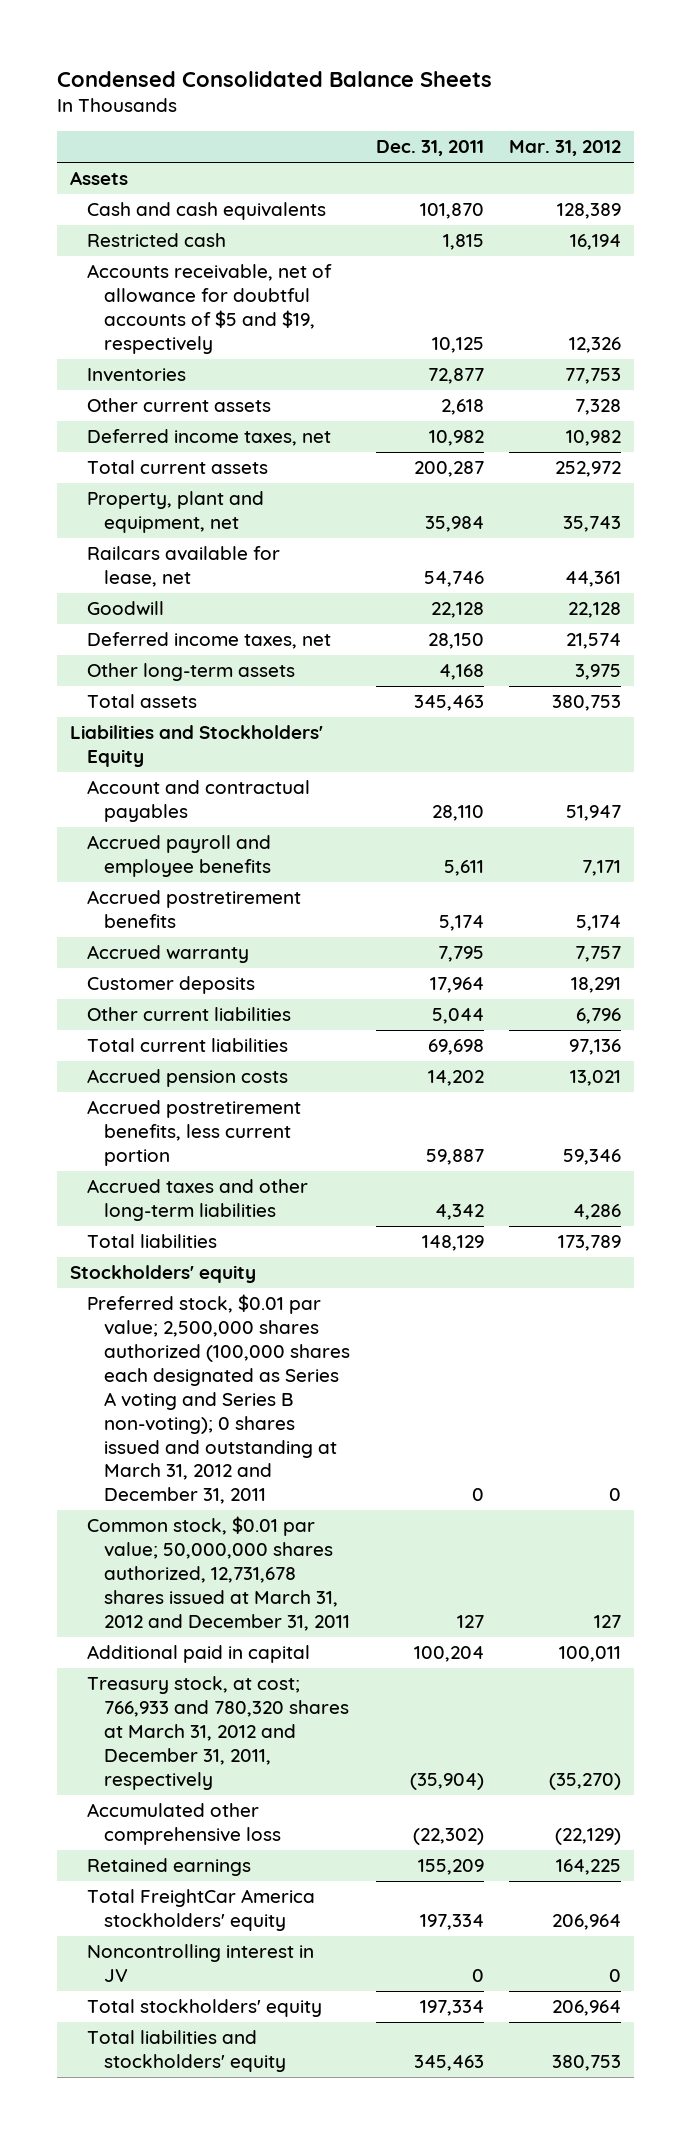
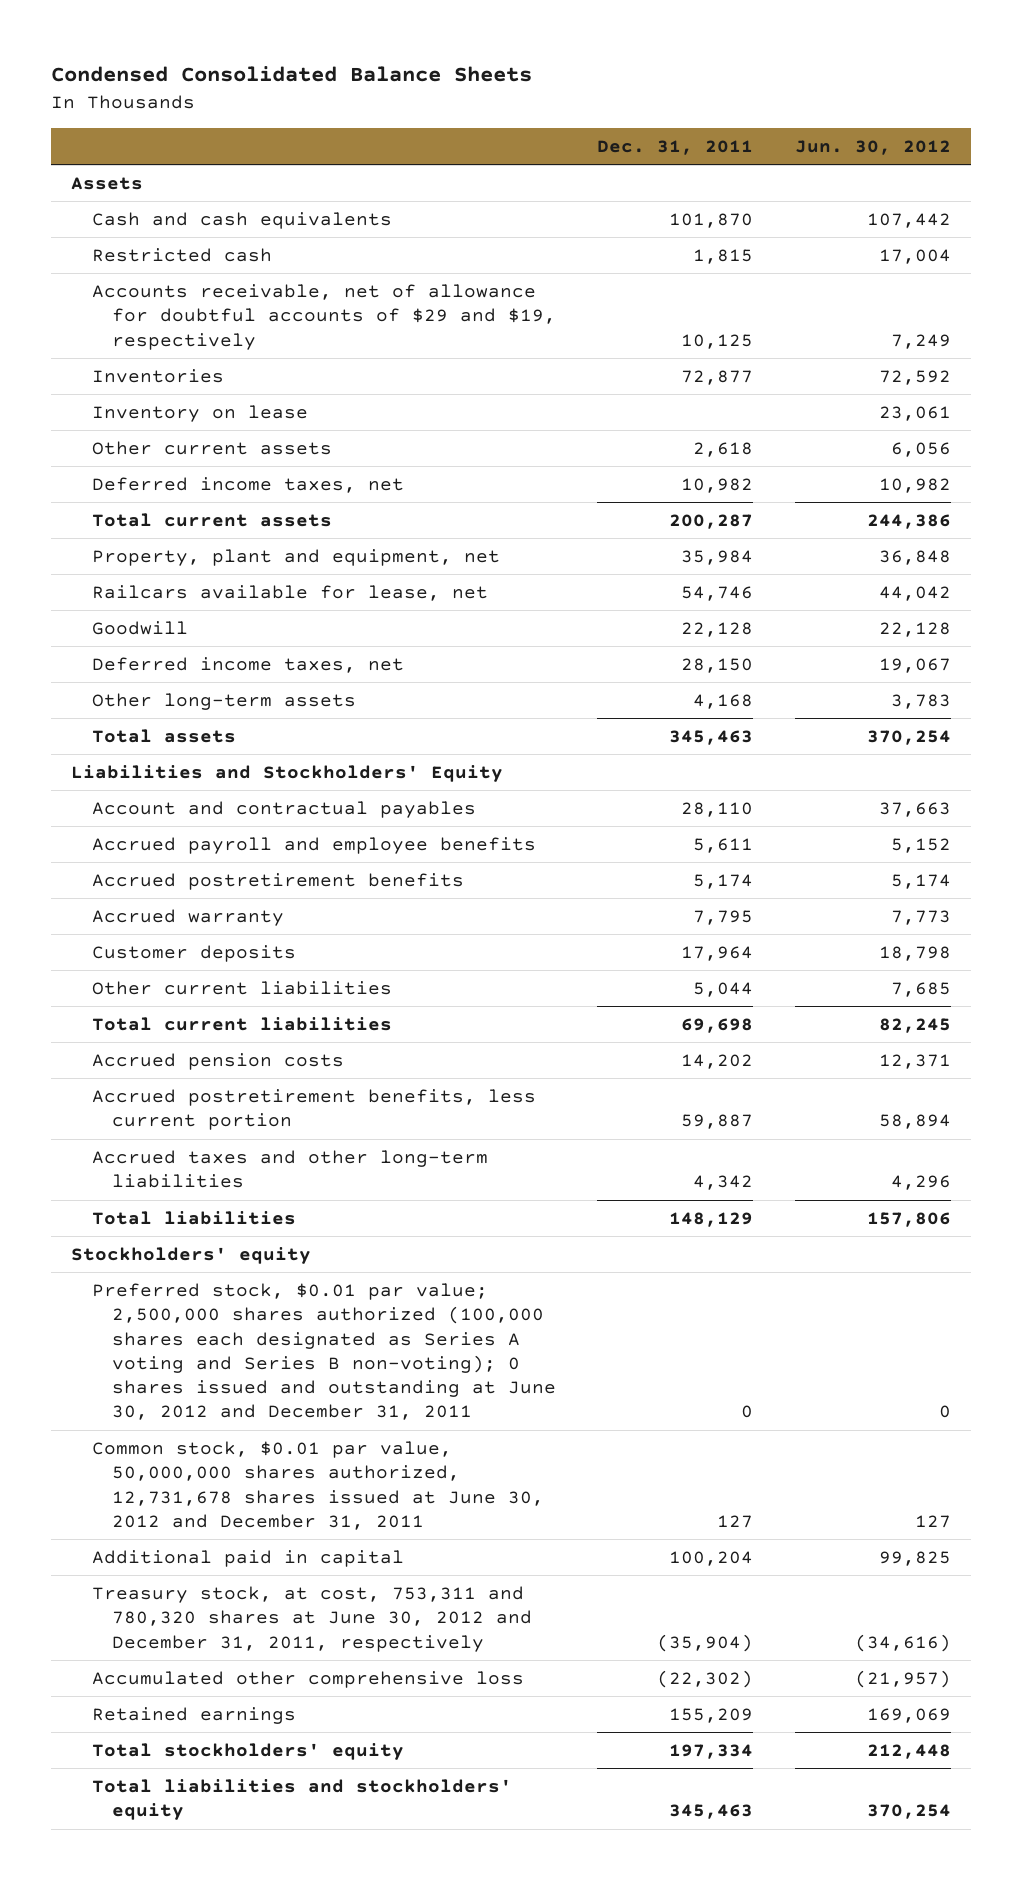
[509,140,622,157] Mar. 31, 2012 -> none
none -> [794,139,951,155] Jun. 30, 2012
[87,264,333,354] Accounts receivable, net of allowance for doubtful accounts of $5 and $19, respectively -> [91,284,557,350] Accounts receivable, net of allowance for doubtful accounts of $29 and $19, respectively
none -> [91,405,308,423] Inventory on lease
[87,1294,350,1505] Preferred stock, $0.01 par value; 2,500,000 shares authorized (100,000 shares each designated as Series A voting and Series B non-voting); 0 shares issued and outstanding at March 31, 2012 and December 31, 2011 -> [91,1283,557,1421] Preferred stock, $0.01 par value; 2,500,000 shares authorized (100,000 shares each designated as Series A voting and Series B non-voting); 0 shares issued and outstanding at June 30, 2012 and December 31, 2011
[87,1516,350,1631] Common stock, $0.01 par value; 50,000,000 shares authorized, 12,731,678 shares issued at March 31, 2012 and December 31, 2011 -> [91,1441,545,1530] Common stock, $0.01 par value, 50,000,000 shares authorized, 12,731,678 shares issued at June 30, 2012 and December 31, 2011
[87,1676,349,1790] Treasury stock, at cost; 766,933 and 780,320 shares at March 31, 2012 and December 31, 2011, respectively -> [91,1586,533,1652] Treasury stock, at cost, 753,311 and 780,320 shares at June 30, 2012 and December 31, 2011, respectively
[87,1889,316,1932] Total FreightCar America stockholders' equity -> none
[87,1944,315,1983] Noncontrolling interest in JV -> none

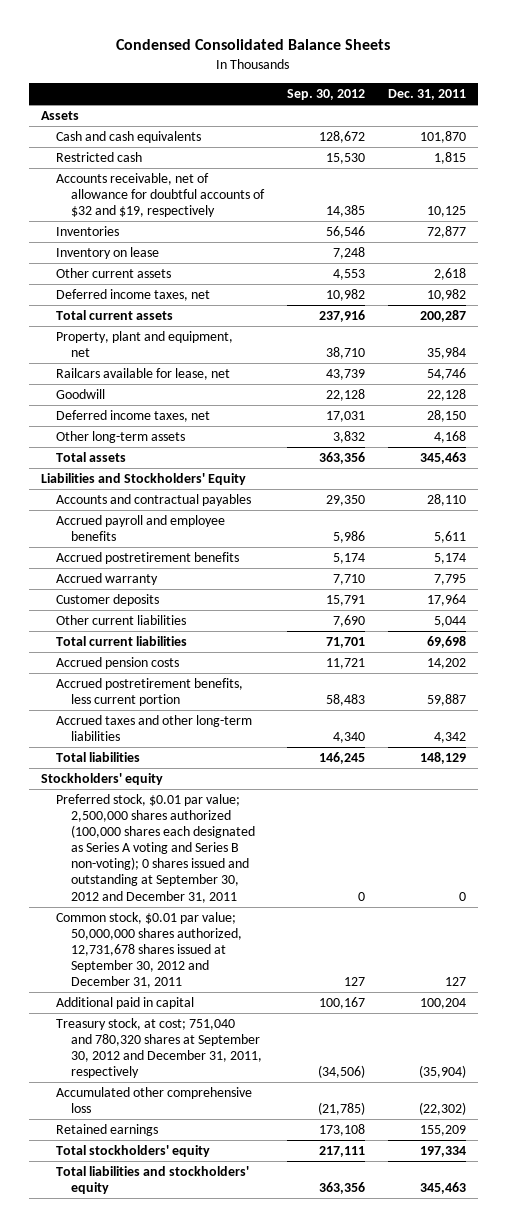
[794,139,951,155] Jun. 30, 2012 -> none
none -> [287,89,366,101] Sep. 30, 2012
[91,284,557,350] Accounts receivable, net of allowance for doubtful accounts of $29 and $19, respectively -> [55,173,265,218] Accounts receivable, net of allowance for doubtful accounts of $32 and $19, respectively
[91,801,476,819] Account and contractual payables -> [55,494,251,507] Accounts and contractual payables
[91,1283,557,1421] Preferred stock, $0.01 par value; 2,500,000 shares authorized (100,000 shares each designated as Series A voting and Series B non-voting); 0 shares issued and outstanding at June 30, 2012 and December 31, 2011 -> [55,794,255,903] Preferred stock, $0.01 par value; 2,500,000 shares authorized (100,000 shares each designated as Series A voting and Series B non-voting); 0 shares issued and outstanding at September 30, 2012 and December 31, 2011
[91,1441,545,1530] Common stock, $0.01 par value, 50,000,000 shares authorized, 12,731,678 shares issued at June 30, 2012 and December 31, 2011 -> [55,912,242,989] Common stock, $0.01 par value; 50,000,000 shares authorized, 12,731,678 shares issued at September 30, 2012 and December 31, 2011
[91,1586,533,1652] Treasury stock, at cost, 753,311 and 780,320 shares at June 30, 2012 and December 31, 2011, respectively -> [55,1018,262,1079] Treasury stock, at cost; 751,040 and 780,320 shares at September 30, 2012 and December 31, 2011, respectively

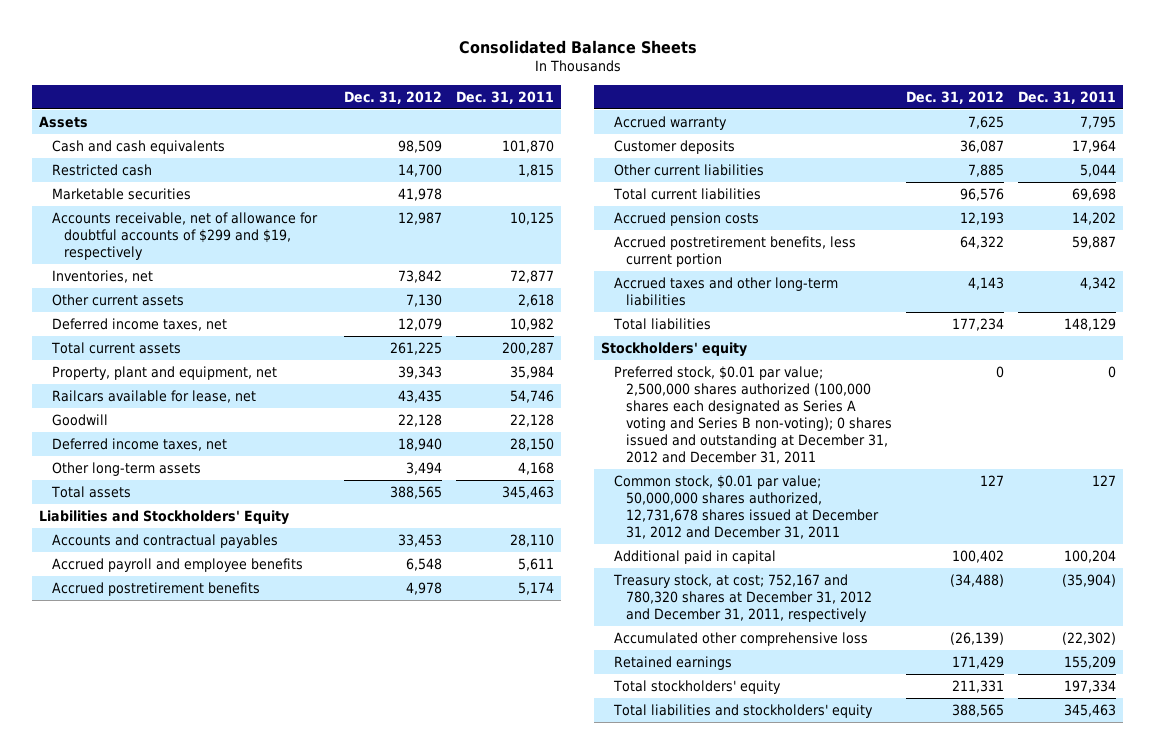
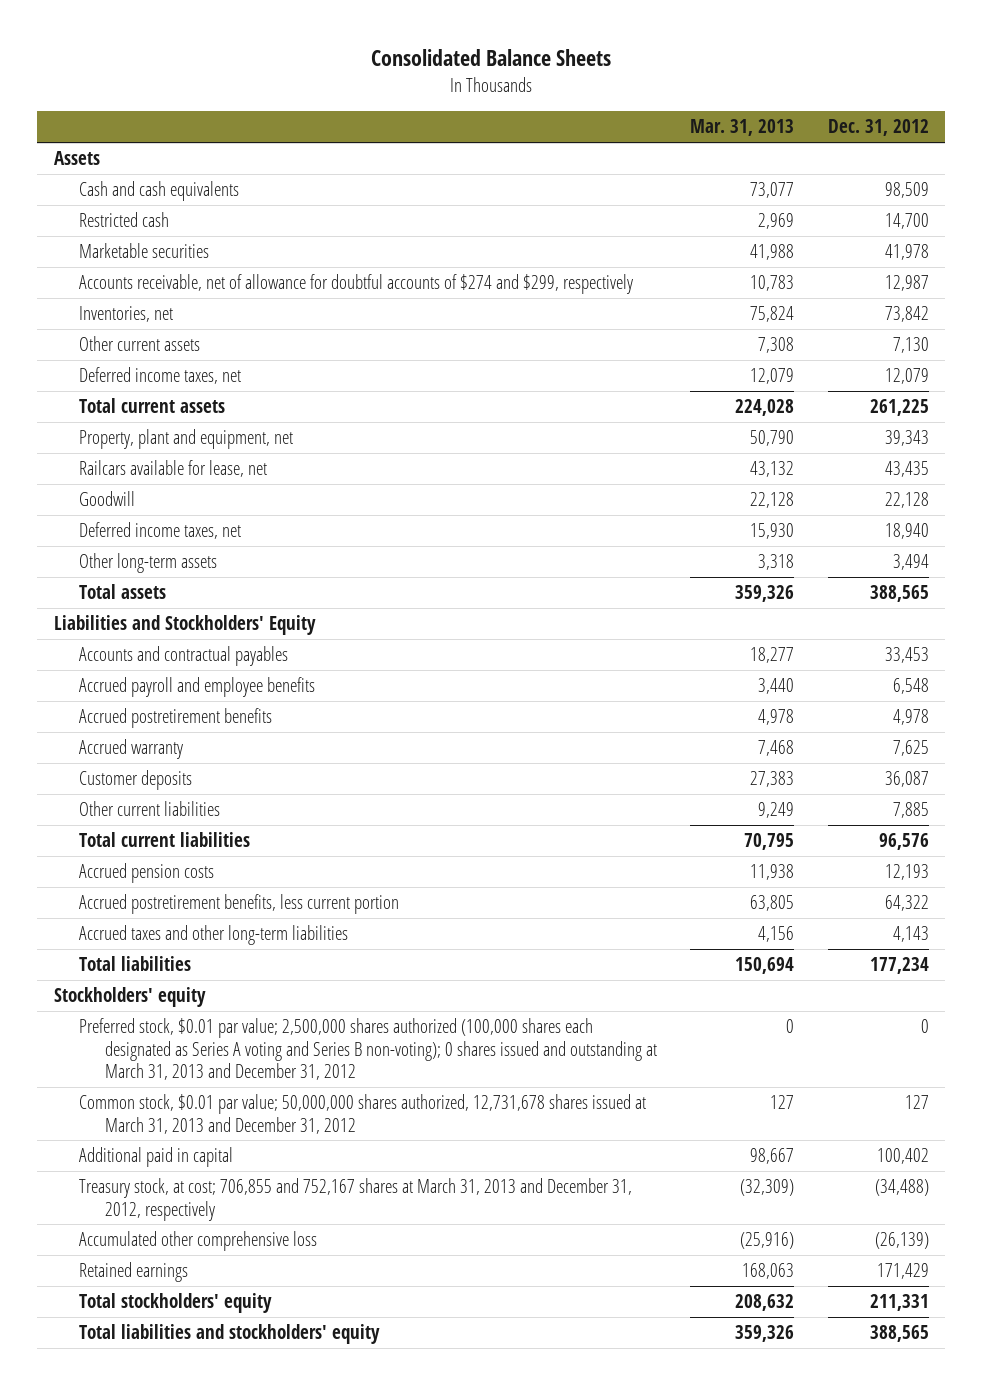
[455,90,554,104] Dec. 31, 2011 -> none
none -> [690,119,795,137] Mar. 31, 2013
[51,211,318,260] Accounts receivable, net of allowance for doubtful accounts of $299 and $19, respectively -> [79,274,634,295] Accounts receivable, net of allowance for doubtful accounts of $274 and $299, respectively
[613,365,893,464] Preferred stock, $0.01 par value; 2,500,000 shares authorized (100,000 shares each designated as Series A voting and Series B non-voting); 0 shares issued and outstanding at December 31, 2012 and December 31, 2011 -> [79,1018,657,1080] Preferred stock, $0.01 par value; 2,500,000 shares authorized (100,000 shares each designated as Series A voting and Series B non-voting); 0 shares issued and outstanding at March 31, 2013 and December 31, 2012
[613,474,880,539] Common stock, $0.01 par value; 50,000,000 shares authorized, 12,731,678 shares issued at December 31, 2012 and December 31, 2011 -> [79,1094,647,1134] Common stock, $0.01 par value; 50,000,000 shares authorized, 12,731,678 shares issued at March 31, 2013 and December 31, 2012
[612,573,873,622] Treasury stock, at cost; 752,167 and 780,320 shares at December 31, 2012 and December 31, 2011, respectively -> [79,1178,633,1221] Treasury stock, at cost; 706,855 and 752,167 shares at March 31, 2013 and December 31, 2012, respectively

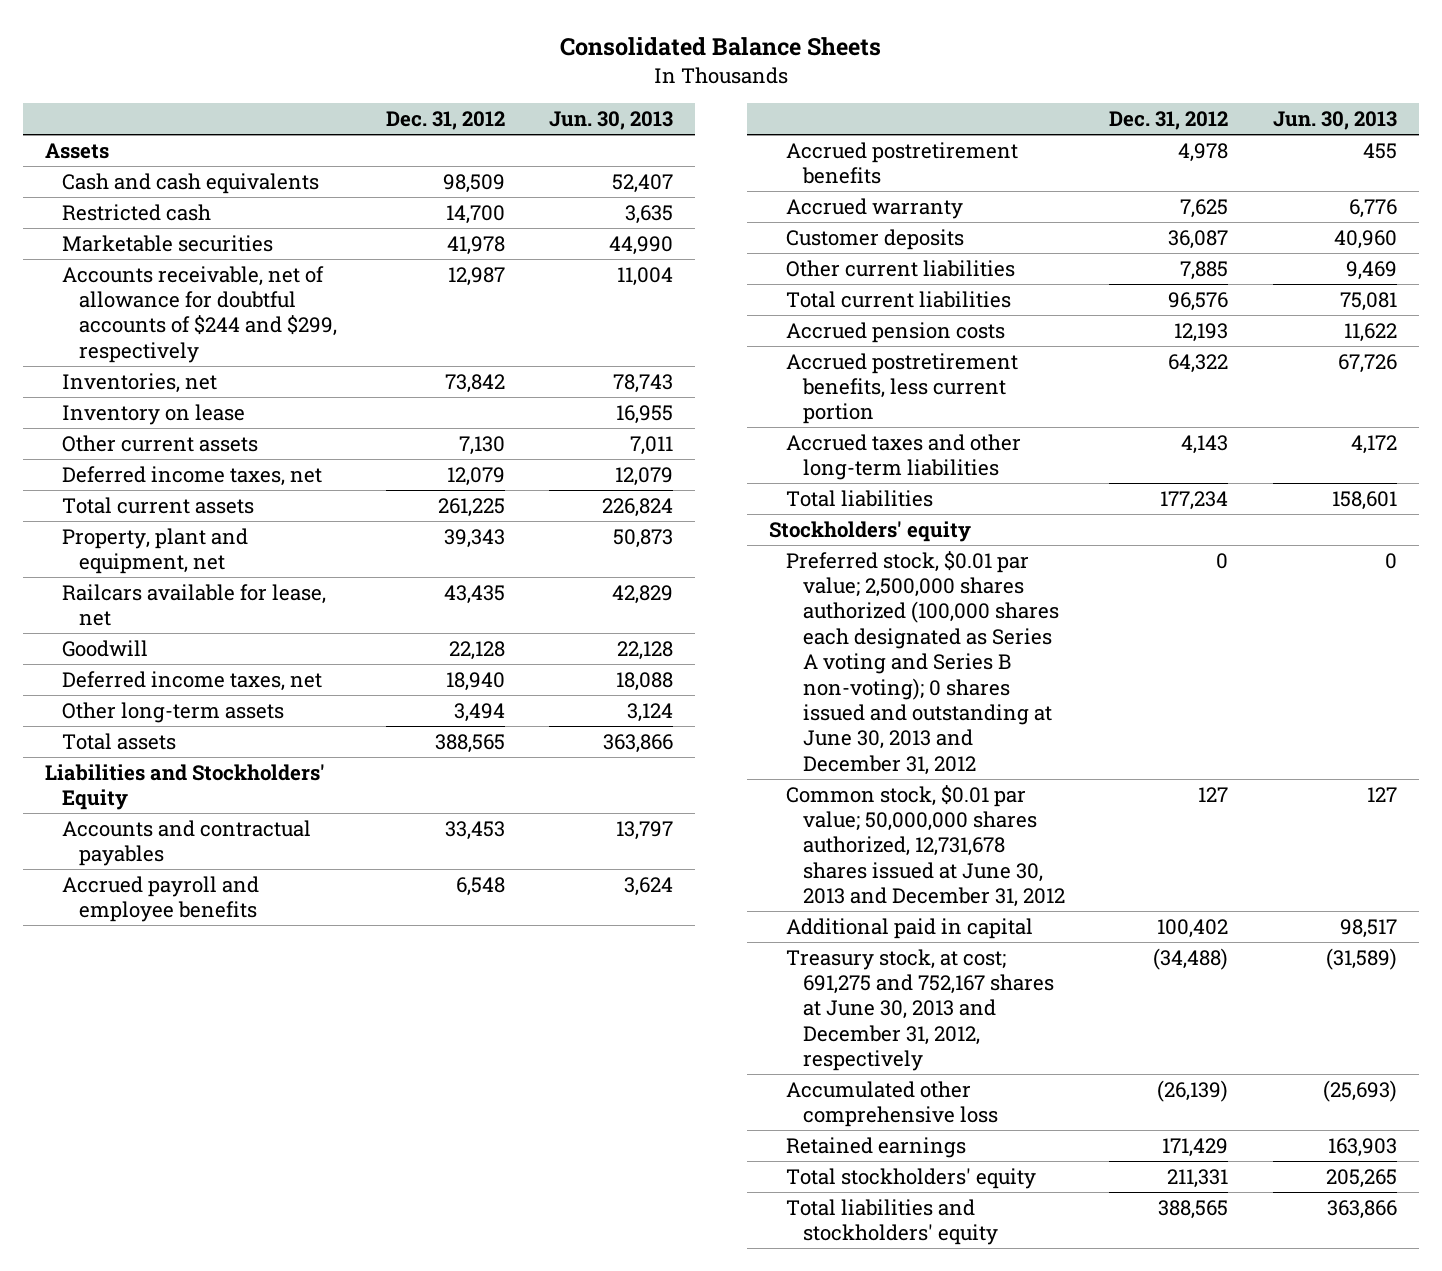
[690,119,795,137] Mar. 31, 2013 -> none
none -> [549,111,674,131] Jun. 30, 2013
[79,274,634,295] Accounts receivable, net of allowance for doubtful accounts of $274 and $299, respectively -> [62,265,338,363] Accounts receivable, net of allowance for doubtful accounts of $244 and $299, respectively
none -> [62,403,246,425] Inventory on lease
[79,1018,657,1080] Preferred stock, $0.01 par value; 2,500,000 shares authorized (100,000 shares each designated as Series A voting and Series B non-voting); 0 shares issued and outstanding at March 31, 2013 and December 31, 2012 -> [785,550,1059,775] Preferred stock, $0.01 par value; 2,500,000 shares authorized (100,000 shares each designated as Series A voting and Series B non-voting); 0 shares issued and outstanding at June 30, 2013 and December 31, 2012
[79,1094,647,1134] Common stock, $0.01 par value; 50,000,000 shares authorized, 12,731,678 shares issued at March 31, 2013 and December 31, 2012 -> [785,784,1065,908] Common stock, $0.01 par value; 50,000,000 shares authorized, 12,731,678 shares issued at June 30, 2013 and December 31, 2012
[79,1178,633,1221] Treasury stock, at cost; 706,855 and 752,167 shares at March 31, 2013 and December 31, 2012, respectively -> [785,948,1054,1072] Treasury stock, at cost; 691,275 and 752,167 shares at June 30, 2013 and December 31, 2012, respectively

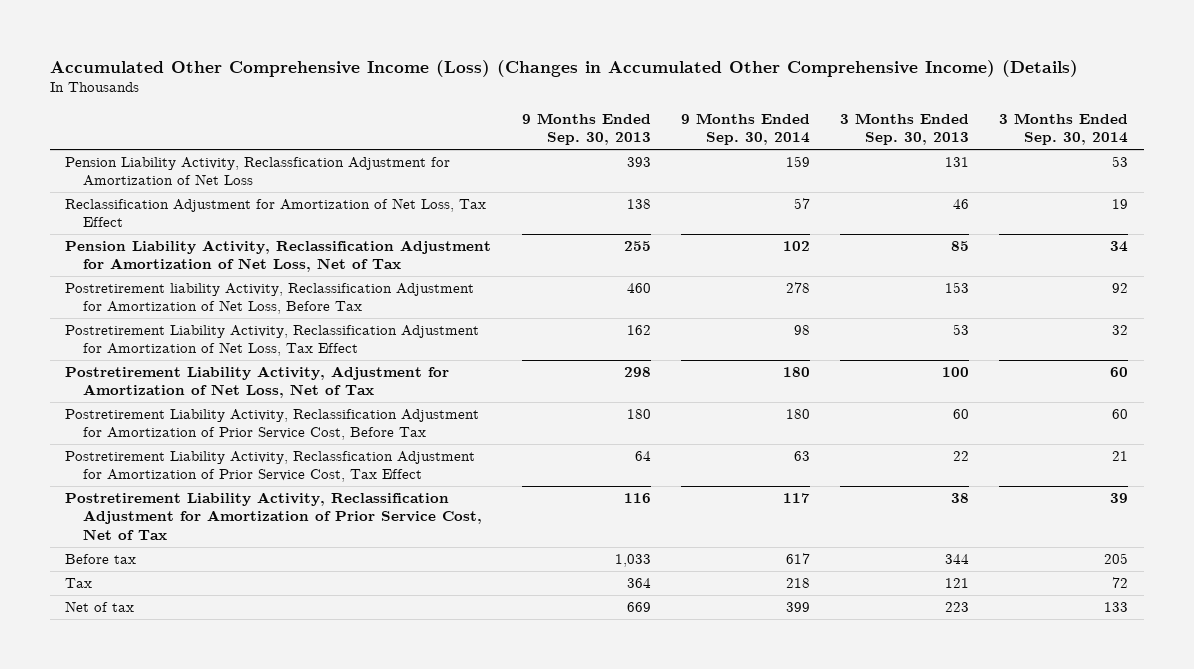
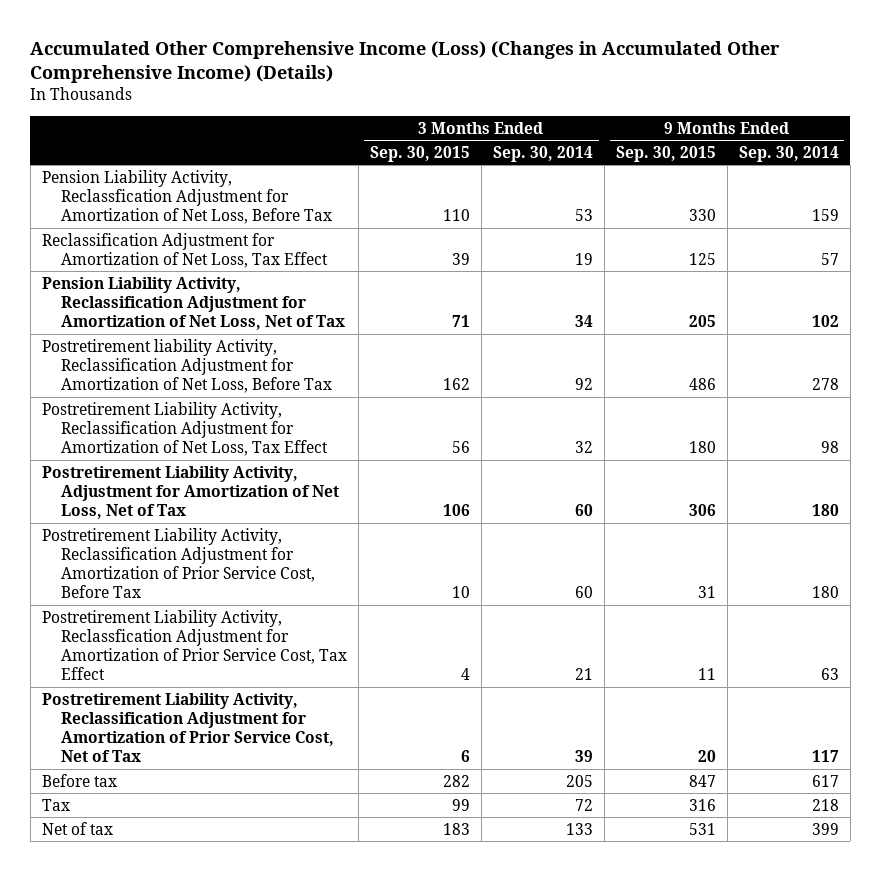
[521,112,651,146] 9 Months Ended Sep. 30, 2013 -> none
[840,112,970,146] 3 Months Ended Sep. 30, 2013 -> none
none -> [369,145,470,162] Sep. 30, 2015
none -> [615,145,716,162] Sep. 30, 2015
[65,156,451,187] Pension Liability Activity, Reclassfication Adjustment for Amortization of Net Loss -> [41,169,332,225] Pension Liability Activity, Reclassfication Adjustment for Amortization of Net Loss, Before Tax

